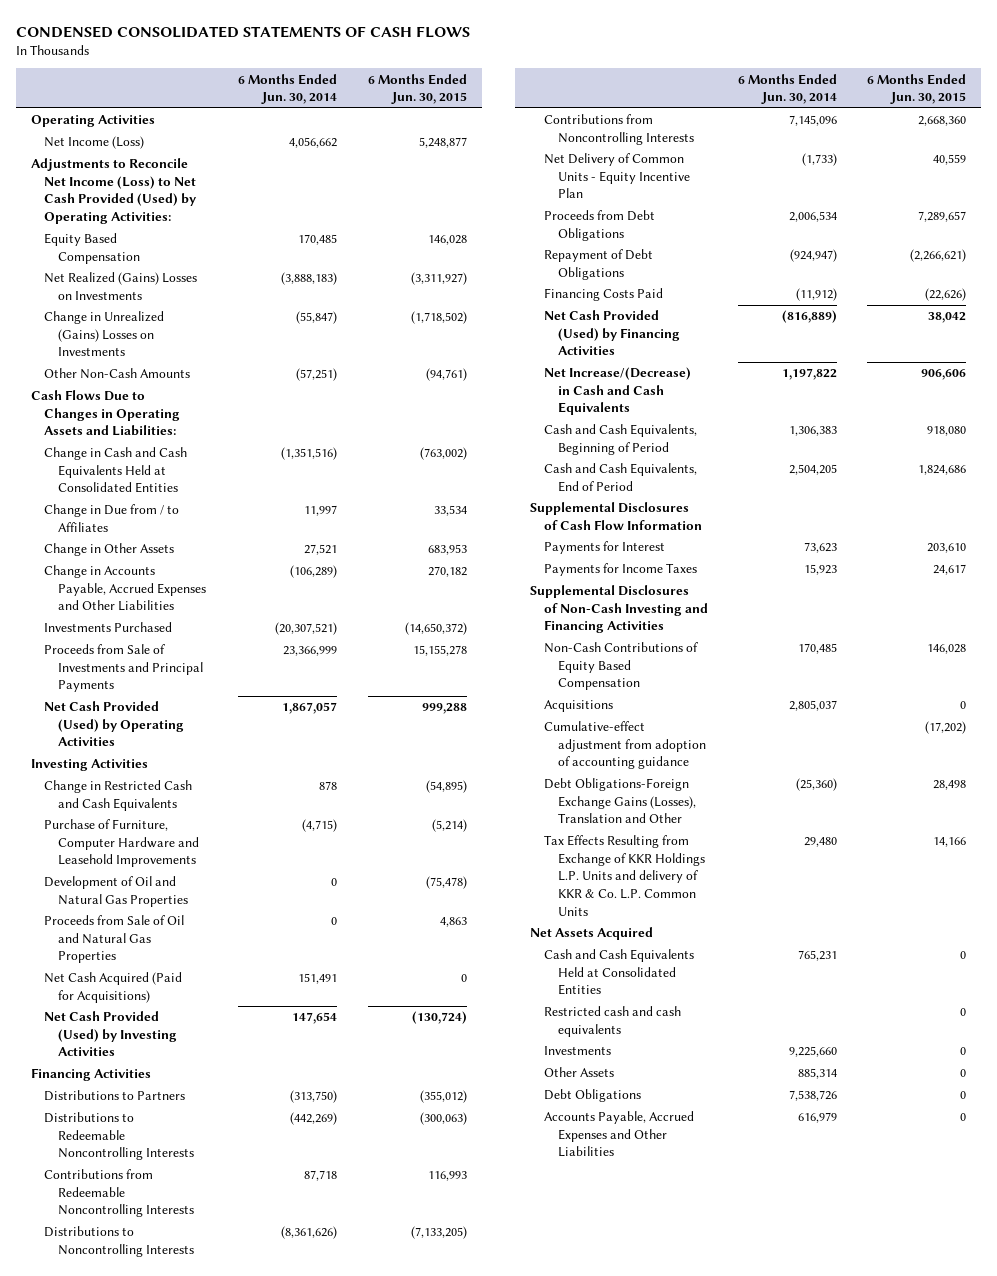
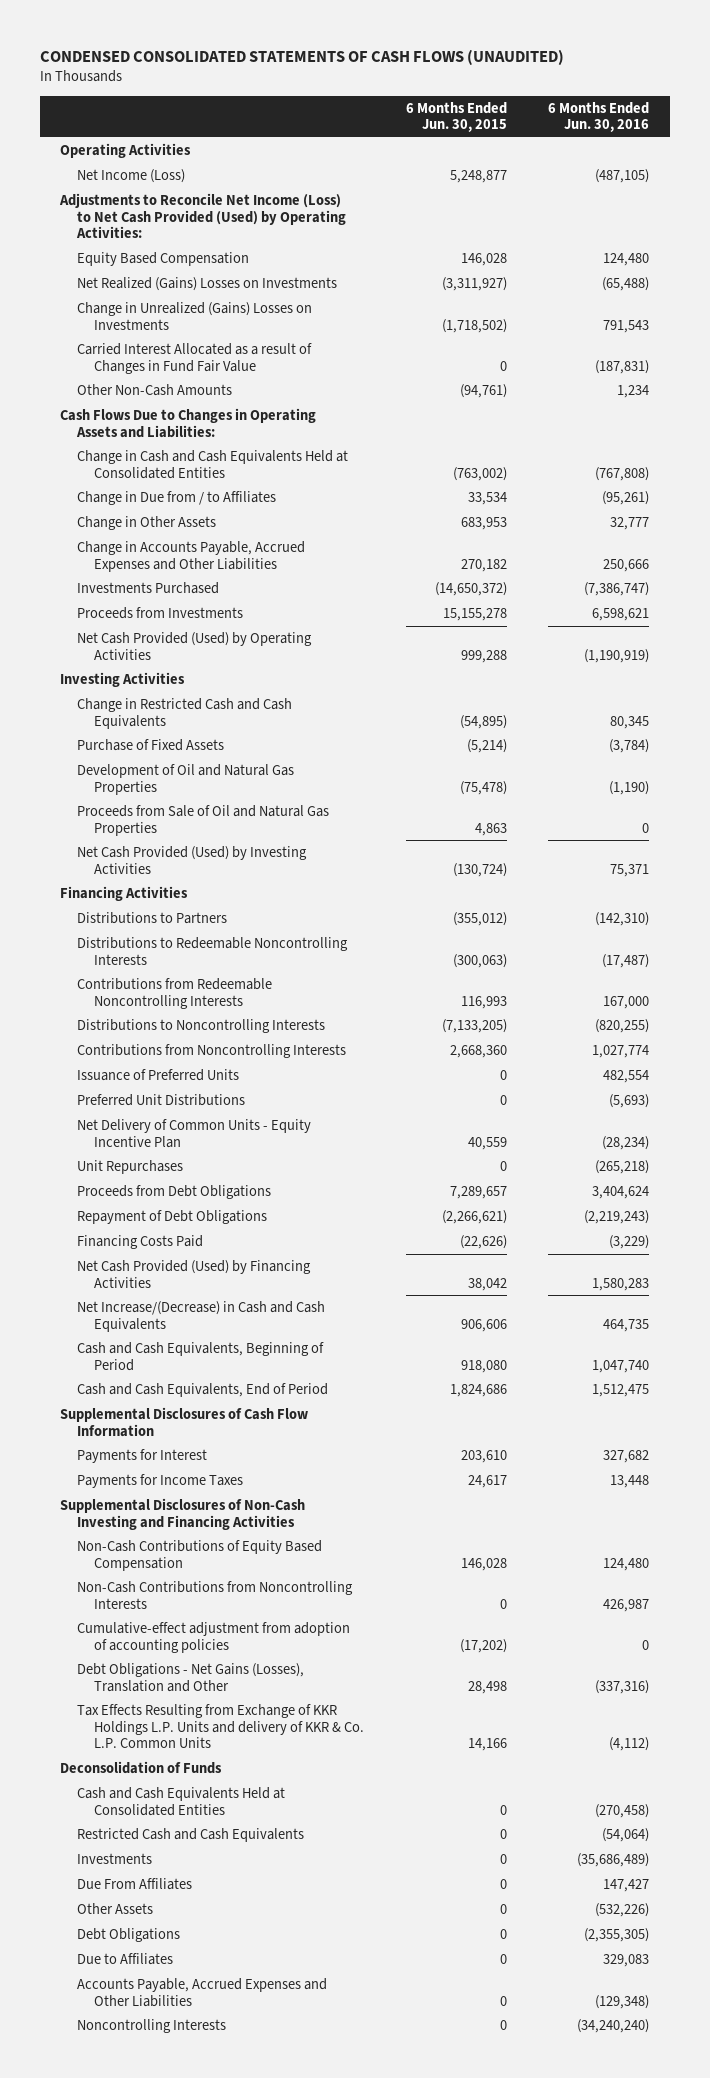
[15,25,470,38] CONDENSED CONSOLIDATED STATEMENTS OF CASH FLOWS -> [39,48,564,65] CONDENSED CONSOLIDATED STATEMENTS OF CASH FLOWS (UNAUDITED)
[238,73,338,105] 6 Months Ended Jun. 30, 2014 -> none
none -> [548,101,650,133] 6 Months Ended Jun. 30, 2016
none -> [77,343,313,374] Carried Interest Allocated as a result of Changes in Fund Fair Value
[44,644,204,693] Proceeds from Sale of Investments and Principal Payments -> [77,607,244,620] Proceeds from Investments
[44,819,200,868] Purchase of Furniture, Computer Hardware and Leasehold Improvements -> [77,739,225,752] Purchase of Fixed Assets
[44,972,183,1003] Net Cash Acquired (Paid for Acquisitions) -> none
none -> [77,1069,240,1082] Issuance of Preferred Units
none -> [77,1094,246,1107] Preferred Unit Distributions
none -> [77,1160,184,1175] Unit Repurchases
[544,700,614,713] Acquisitions -> none
none -> [77,1581,354,1609] Non-Cash Contributions from Noncontrolling Interests
[544,721,707,770] Cumulative-effect adjustment from adoption of accounting guidance -> [77,1622,351,1653] Cumulative-effect adjustment from adoption of accounting policies
[544,778,697,824] Debt Obligations-Foreign Exchange Gains (Losses), Translation and Other -> [77,1663,305,1692] Debt Obligations - Net Gains (Losses), Translation and Other
[530,927,654,941] Net Assets Acquired -> [60,1761,223,1775] Deconsolidation of Funds
[544,1006,682,1037] Restricted cash and cash equivalents -> [77,1828,305,1843] Restricted Cash and Cash Equivalents
none -> [77,1878,193,1891] Due From Affiliates
none -> [77,1953,174,1966] Due to Affiliates
none -> [77,2019,227,2034] Noncontrolling Interests

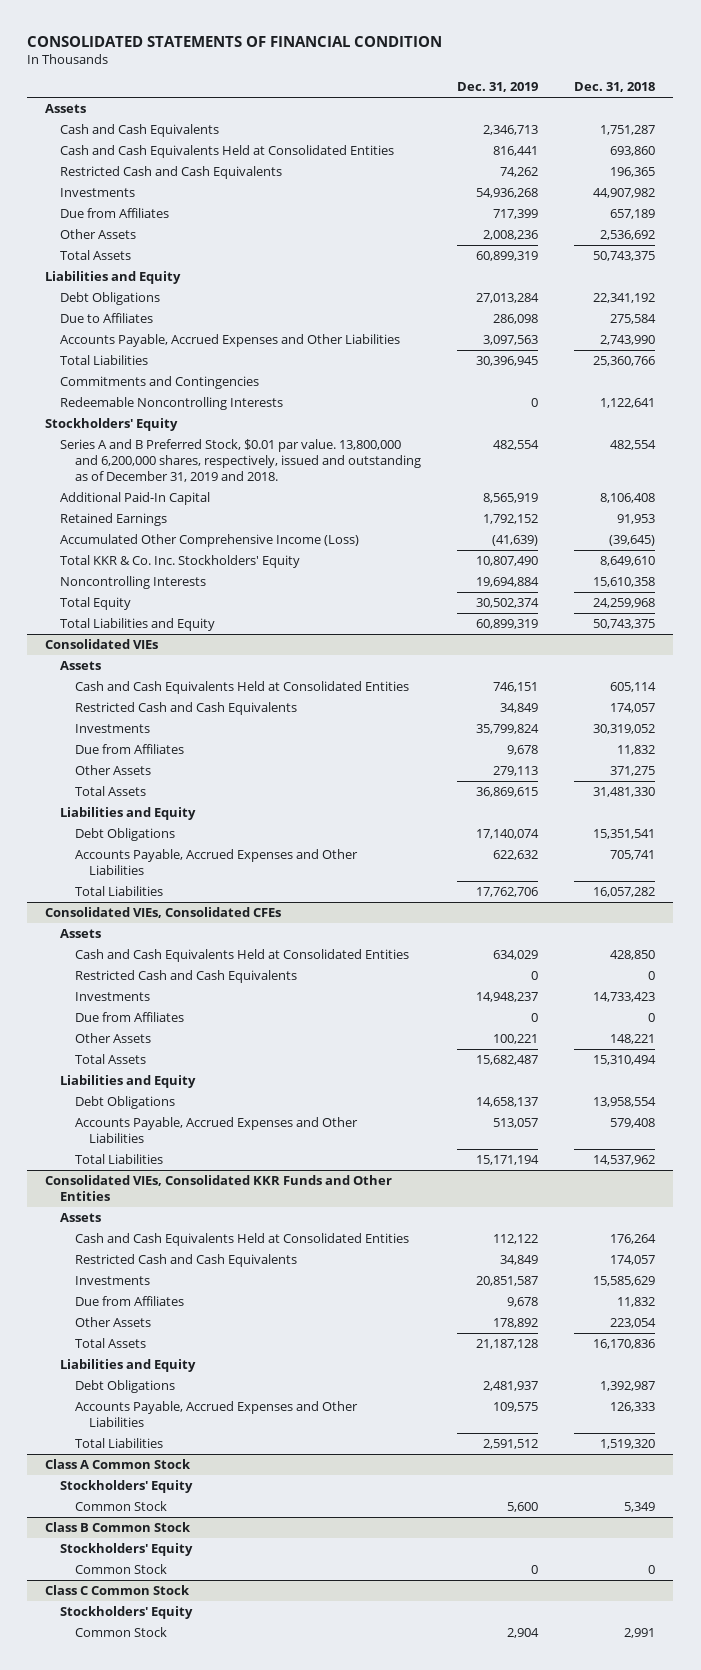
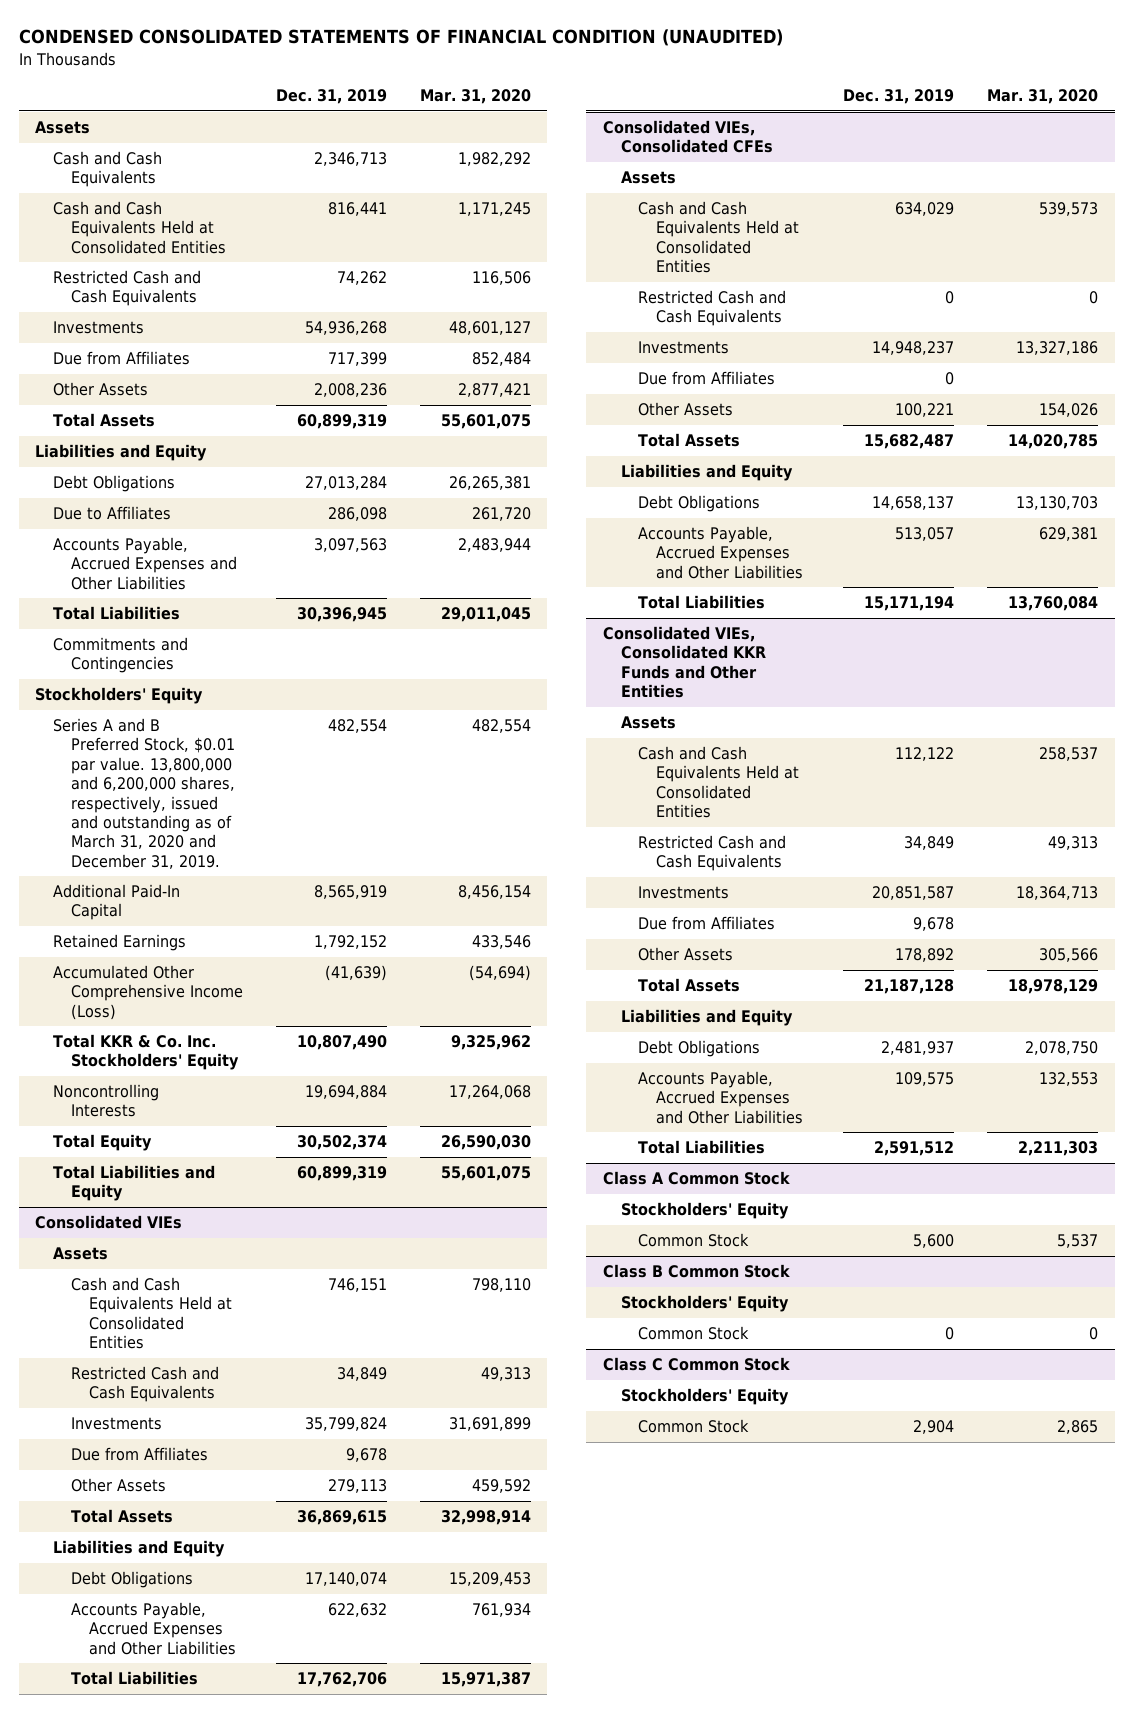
[27,35,443,47] CONSOLIDATED STATEMENTS OF FINANCIAL CONDITION -> [18,29,783,47] CONDENSED CONSOLIDATED STATEMENTS OF FINANCIAL CONDITION (UNAUDITED)
[574,82,656,93] Dec. 31, 2018 -> none
none -> [419,89,531,105] Mar. 31, 2020
[59,397,283,411] Redeemable Noncontrolling Interests -> none
[59,439,421,483] Series A and B Preferred Stock, $0.01 par value. 13,800,000 and 6,200,000 shares, respectively, issued and outstanding as of December 31, 2019 and 2018. -> [53,718,235,869] Series A and B Preferred Stock, $0.01 par value. 13,800,000 and 6,200,000 shares, respectively, issued and outstanding as of March 31, 2020 and December 31, 2019.

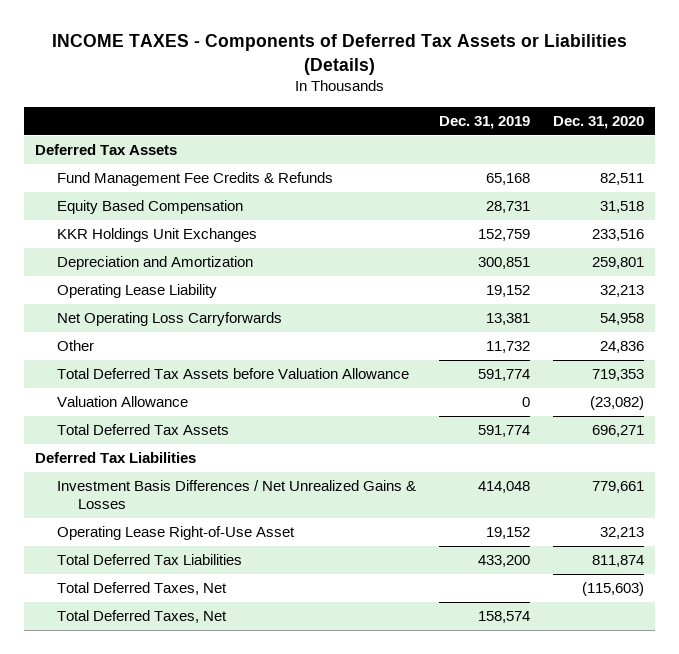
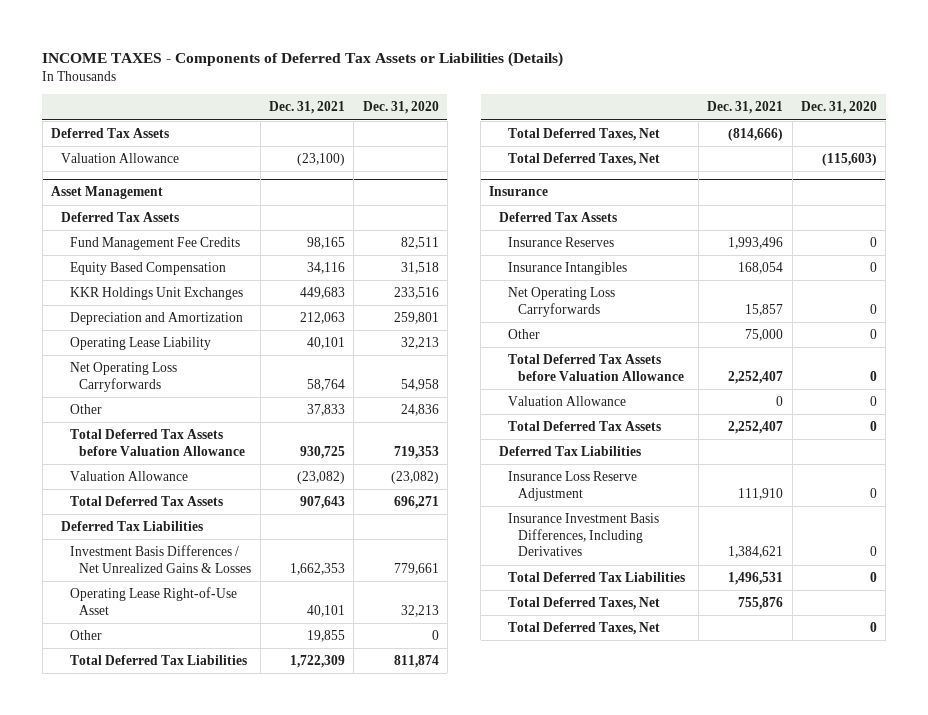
[438,116,530,130] Dec. 31, 2019 -> none
none -> [268,101,345,115] Dec. 31, 2021
none -> [60,153,179,164] Valuation Allowance
none -> [51,186,164,200] Asset Management
none -> [60,212,179,223] Deferred Tax Assets
[56,172,333,187] Fund Management Fee Credits & Refunds -> [69,237,240,251] Fund Management Fee Credits
none -> [69,630,102,641] Other
none -> [508,128,661,142] Total Deferred Taxes, Net
none -> [489,186,549,197] Insurance
none -> [498,212,617,223] Deferred Tax Assets
none -> [508,237,615,248] Insurance Reserves
none -> [508,262,628,276] Insurance Intangibles
none -> [508,287,616,317] Net Operating Loss Carryforwards
none -> [508,329,541,340] Other
none -> [508,354,684,381] Total Deferred Tax Assets before Valuation Allowance
none -> [508,396,627,407] Valuation Allowance
none -> [508,421,662,432] Total Deferred Tax Assets
none -> [498,446,641,457] Deferred Tax Liabilities
none -> [508,471,638,501] Insurance Loss Reserve Adjustment
none -> [508,513,660,557] Insurance Investment Basis Differences, Including Derivatives
none -> [508,572,686,583] Total Deferred Tax Liabilities
none -> [508,622,661,636] Total Deferred Taxes, Net

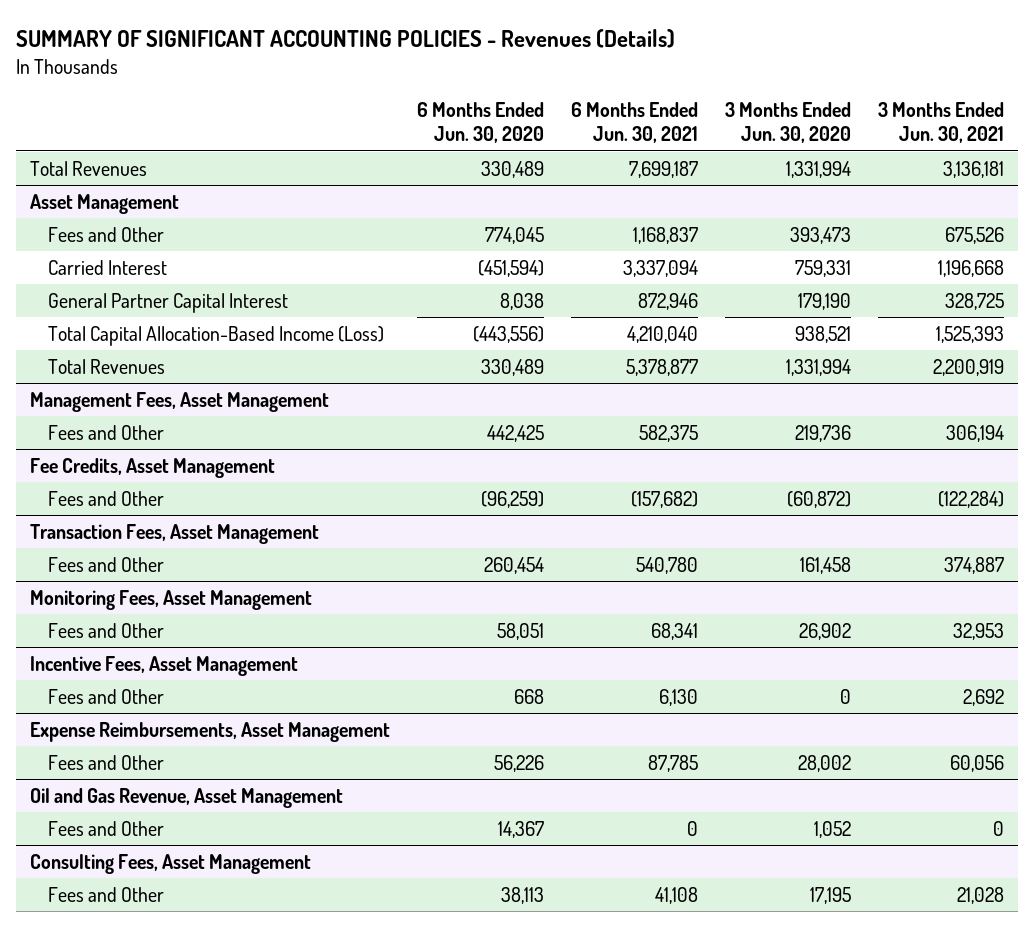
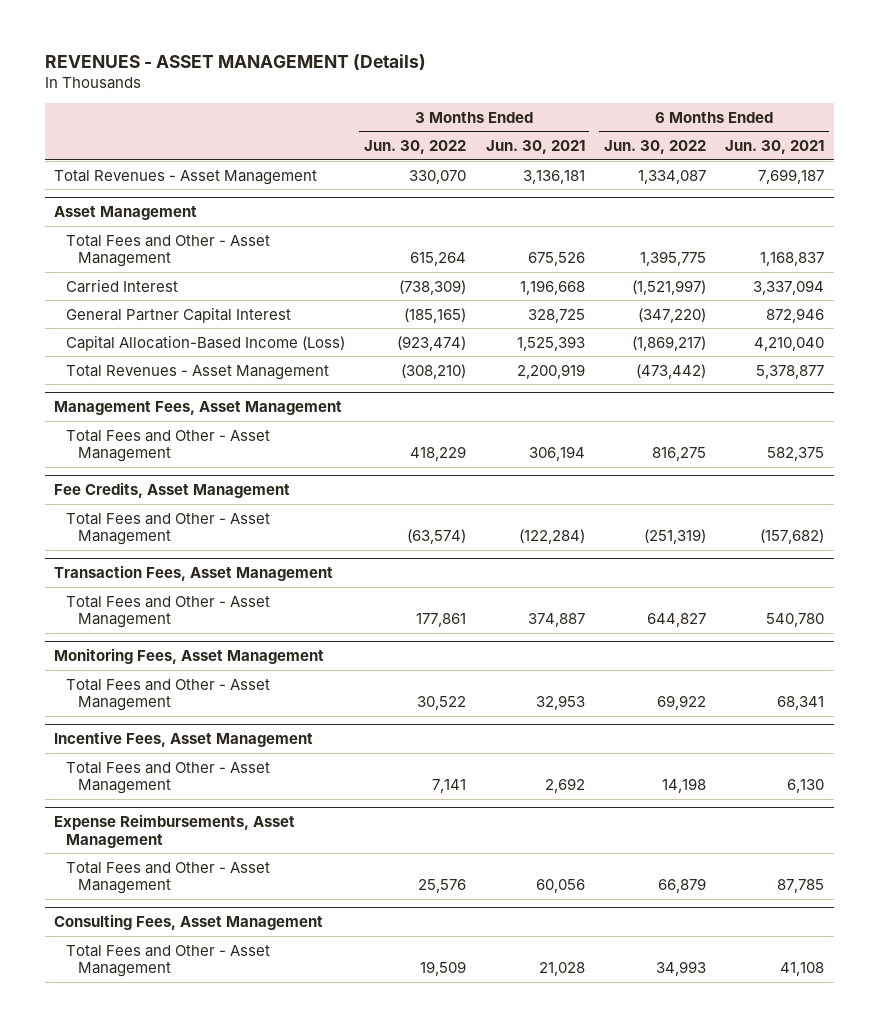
[16,29,676,49] SUMMARY OF SIGNIFICANT ACCOUNTING POLICIES - Revenues (Details) -> [44,53,426,70] REVENUES - ASSET MANAGEMENT (Details)
[417,102,545,144] 6 Months Ended Jun. 30, 2020 -> none
[725,102,852,144] 3 Months Ended Jun. 30, 2020 -> none
none -> [364,140,467,155] Jun. 30, 2022
none -> [603,140,706,155] Jun. 30, 2022
[30,160,148,176] Total Revenues -> [54,169,318,185] Total Revenues - Asset Management
[48,226,165,242] Fees and Other -> [65,234,270,268] Total Fees and Other - Asset Management
[48,325,385,346] Total Capital Allocation-Based Income (Loss) -> [65,334,345,351] Capital Allocation-Based Income (Loss)
[48,358,166,374] Total Revenues -> [65,364,329,380] Total Revenues - Asset Management
[48,424,165,440] Fees and Other -> [65,429,270,463] Total Fees and Other - Asset Management
[48,490,165,506] Fees and Other -> [65,512,270,546] Total Fees and Other - Asset Management
[48,556,165,572] Fees and Other -> [65,595,270,629] Total Fees and Other - Asset Management
[48,622,165,638] Fees and Other -> [65,678,270,712] Total Fees and Other - Asset Management
[48,688,165,704] Fees and Other -> [65,761,270,795] Total Fees and Other - Asset Management
[30,787,344,808] Oil and Gas Revenue, Asset Management -> none
[48,820,165,836] Fees and Other -> none
[48,754,165,770] Fees and Other -> [65,861,270,895] Total Fees and Other - Asset Management
[48,886,165,902] Fees and Other -> [65,944,270,978] Total Fees and Other - Asset Management

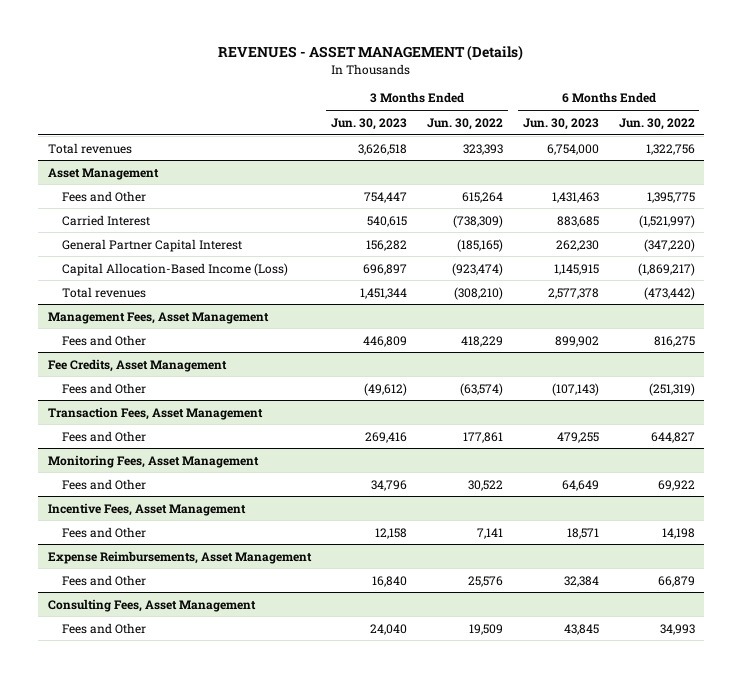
[485,140,585,155] Jun. 30, 2021 -> none
[725,140,825,155] Jun. 30, 2021 -> none
none -> [331,117,408,130] Jun. 30, 2023
none -> [522,117,599,130] Jun. 30, 2023
[54,169,318,185] Total Revenues - Asset Management -> [48,142,133,154] Total revenues
[409,169,467,184] 330,070 -> [462,143,503,155] 323,393
[637,169,706,184] 1,334,087 -> [645,143,695,155] 1,322,756
[65,234,270,268] Total Fees and Other - Asset Management -> [61,190,146,202] Fees and Other
[65,364,329,380] Total Revenues - Asset Management -> [61,286,146,298] Total revenues
[65,429,270,463] Total Fees and Other - Asset Management -> [61,334,146,346] Fees and Other
[65,512,270,546] Total Fees and Other - Asset Management -> [61,382,146,394] Fees and Other
[65,595,270,629] Total Fees and Other - Asset Management -> [61,430,146,442] Fees and Other
[65,678,270,712] Total Fees and Other - Asset Management -> [61,478,146,490] Fees and Other
[65,761,270,795] Total Fees and Other - Asset Management -> [61,526,146,538] Fees and Other
[65,861,270,895] Total Fees and Other - Asset Management -> [61,574,146,586] Fees and Other
[65,944,270,978] Total Fees and Other - Asset Management -> [61,622,146,634] Fees and Other

